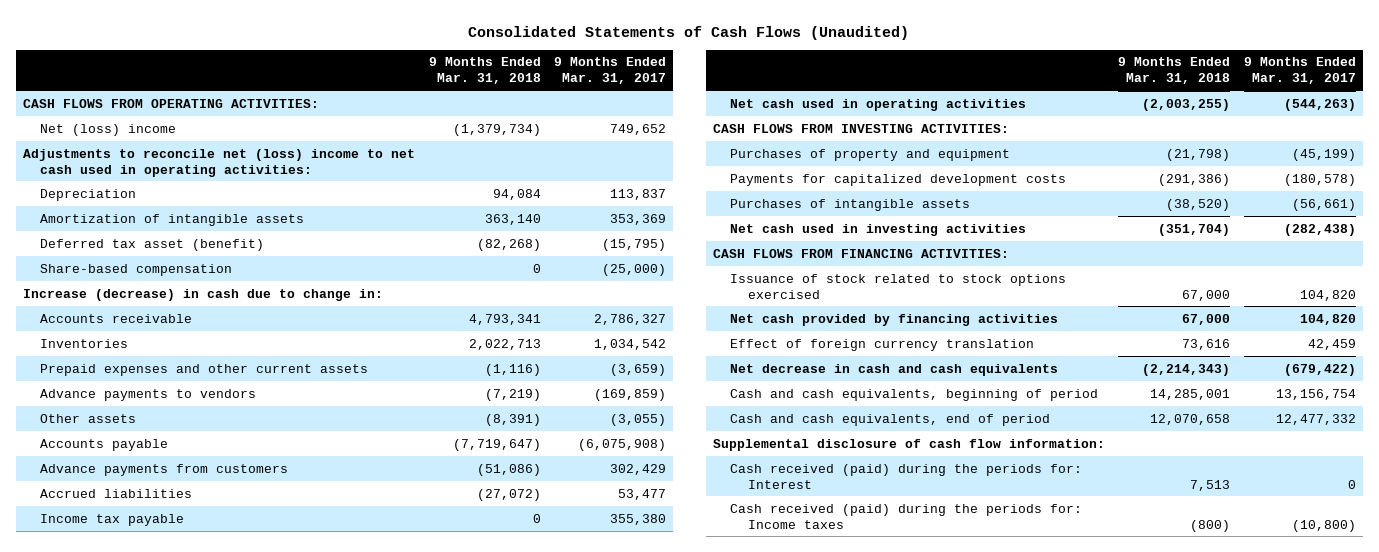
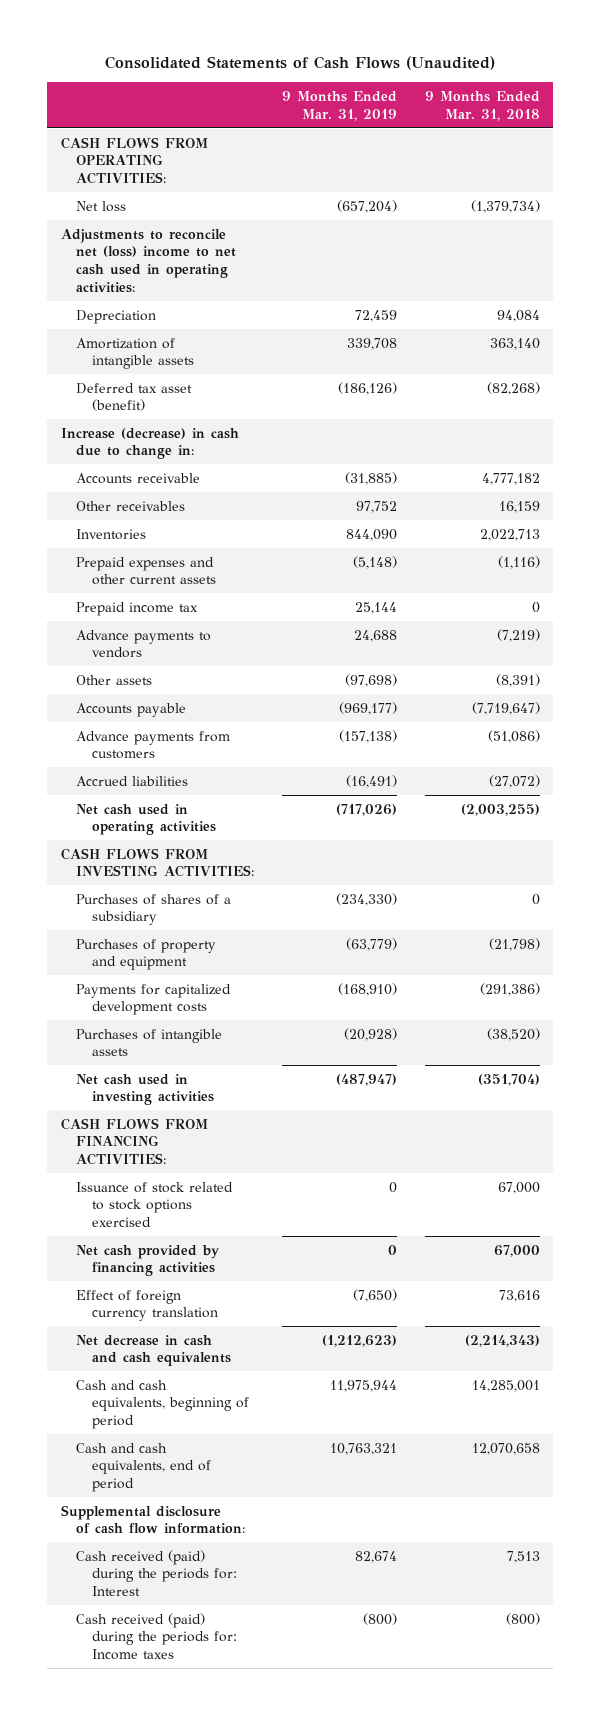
[554,57,667,85] 9 Months Ended Mar. 31, 2017 -> none
none -> [281,90,397,121] 9 Months Ended Mar. 31, 2019
[40,123,177,136] Net (loss) income -> [76,200,127,212] Net loss
[40,263,233,276] Share-based compensation -> none
[468,313,541,325] 4,793,341 -> [481,472,540,485] 4,777,182
none -> [76,500,186,511] Other receivables
none -> [76,601,199,616] Prepaid income tax
[40,513,185,526] Income tax payable -> none
none -> [76,893,232,926] Purchases of shares of a subsidiary

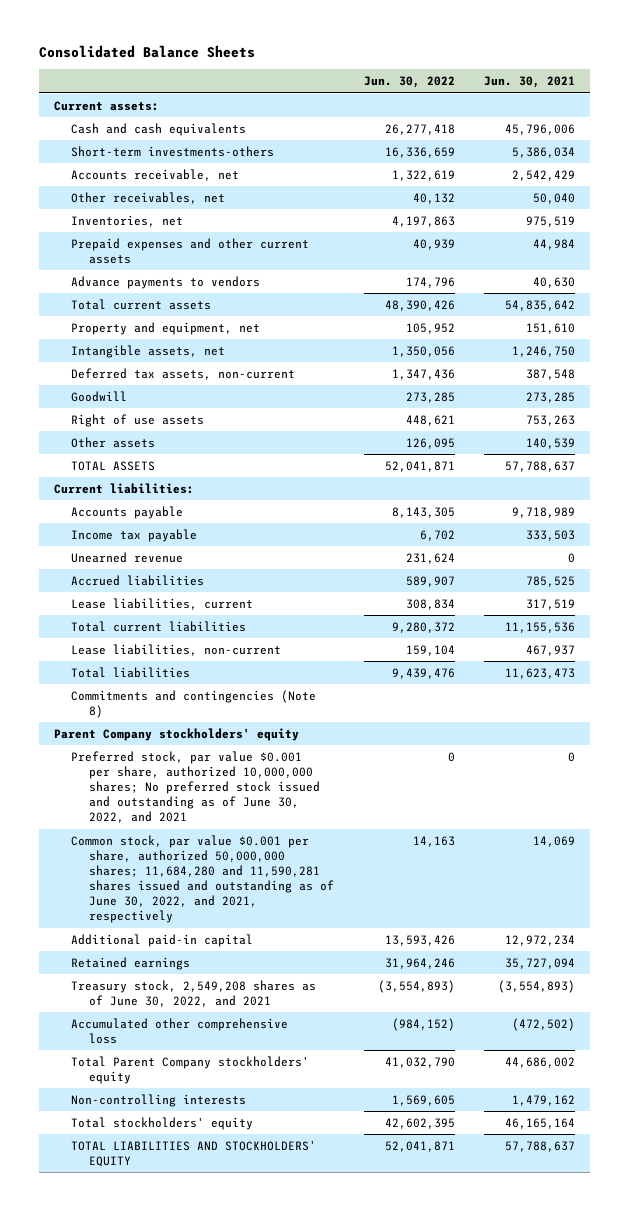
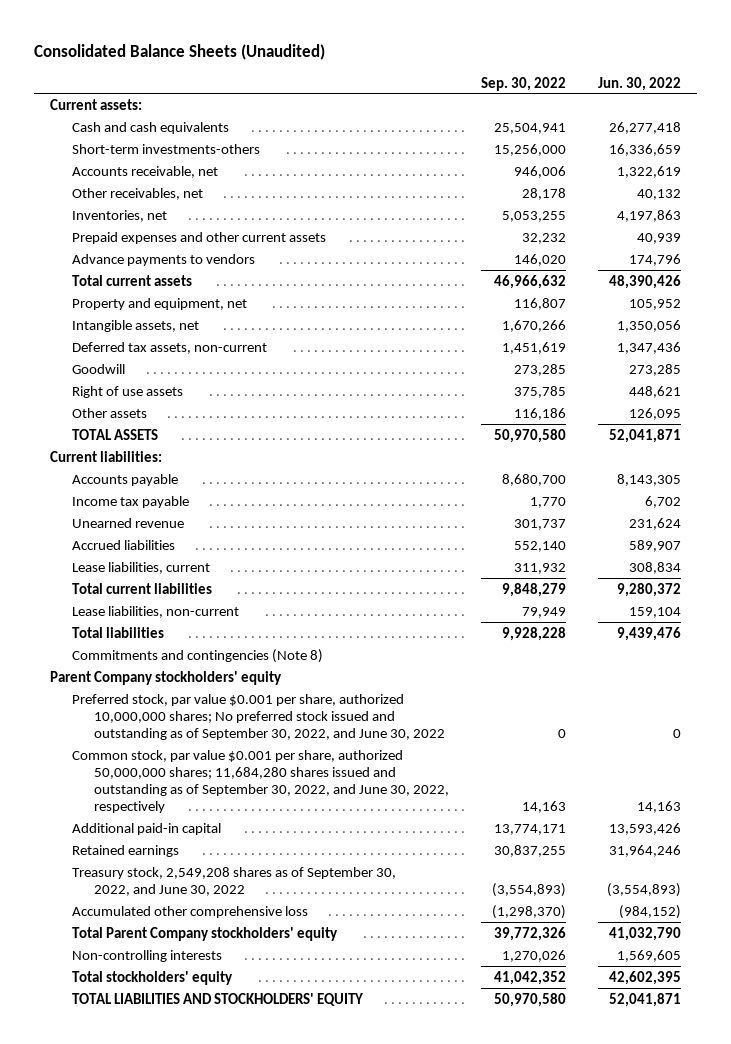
[38,45,255,59] Consolidated Balance Sheets -> [34,44,326,61] Consolidated Balance Sheets (Unaudited)
[484,76,576,89] Jun. 30, 2021 -> none
none -> [480,76,566,91] Sep. 30, 2022
[71,750,321,824] Preferred stock, par value $0.001 per share, authorized 10,000,000 shares; No preferred stock issued and outstanding as of June 30, 2022, and 2021 -> [71,693,445,741] Preferred stock, par value $0.001 per share, authorized 10,000,000 shares; No preferred stock issued and outstanding as of September 30, 2022, and June 30, 2022
[71,834,335,924] Common stock, par value $0.001 per share, authorized 50,000,000 shares; 11,684,280 and 11,590,281 shares issued and outstanding as of June 30, 2022, and 2021, respectively -> [71,749,449,814] Common stock, par value $0.001 per share, authorized 50,000,000 shares; 11,684,280 shares issued and outstanding as of September 30, 2022, and June 30, 2022, respectively
[71,979,317,1007] Treasury stock, 2,549,208 shares as of June 30, 2022, and 2021 -> [71,866,396,896] Treasury stock, 2,549,208 shares as of September 30, 2022, and June 30, 2022

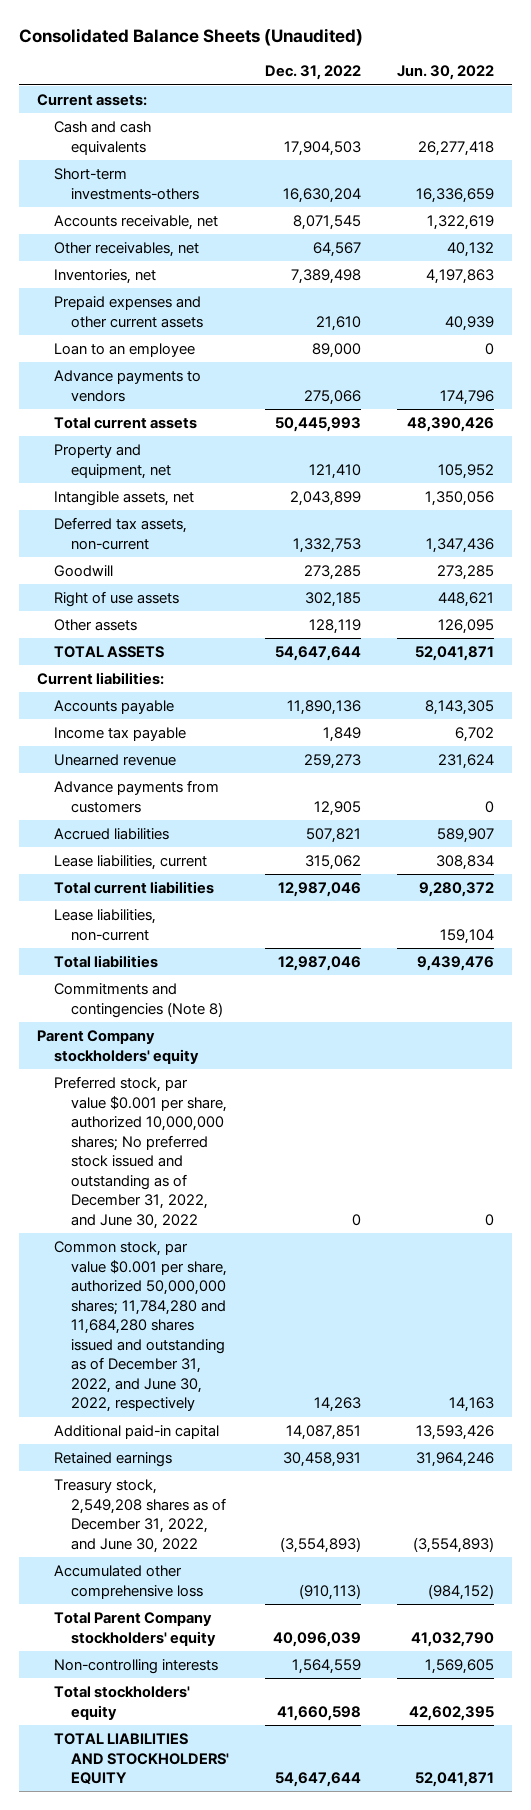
[480,76,566,91] Sep. 30, 2022 -> none
none -> [264,65,361,81] Dec. 31, 2022
none -> [53,342,195,357] Loan to an employee
none -> [53,779,219,813] Advance payments from customers
[71,693,445,741] Preferred stock, par value $0.001 per share, authorized 10,000,000 shares; No preferred stock issued and outstanding as of September 30, 2022, and June 30, 2022 -> [53,1075,227,1229] Preferred stock, par value $0.001 per share, authorized 10,000,000 shares; No preferred stock issued and outstanding as of December 31, 2022, and June 30, 2022
[71,749,449,814] Common stock, par value $0.001 per share, authorized 50,000,000 shares; 11,684,280 shares issued and outstanding as of September 30, 2022, and June 30, 2022, respectively -> [53,1240,227,1413] Common stock, par value $0.001 per share, authorized 50,000,000 shares; 11,784,280 and 11,684,280 shares issued and outstanding as of December 31, 2022, and June 30, 2022, respectively
[71,866,396,896] Treasury stock, 2,549,208 shares as of September 30, 2022, and June 30, 2022 -> [53,1478,226,1553] Treasury stock, 2,549,208 shares as of December 31, 2022, and June 30, 2022

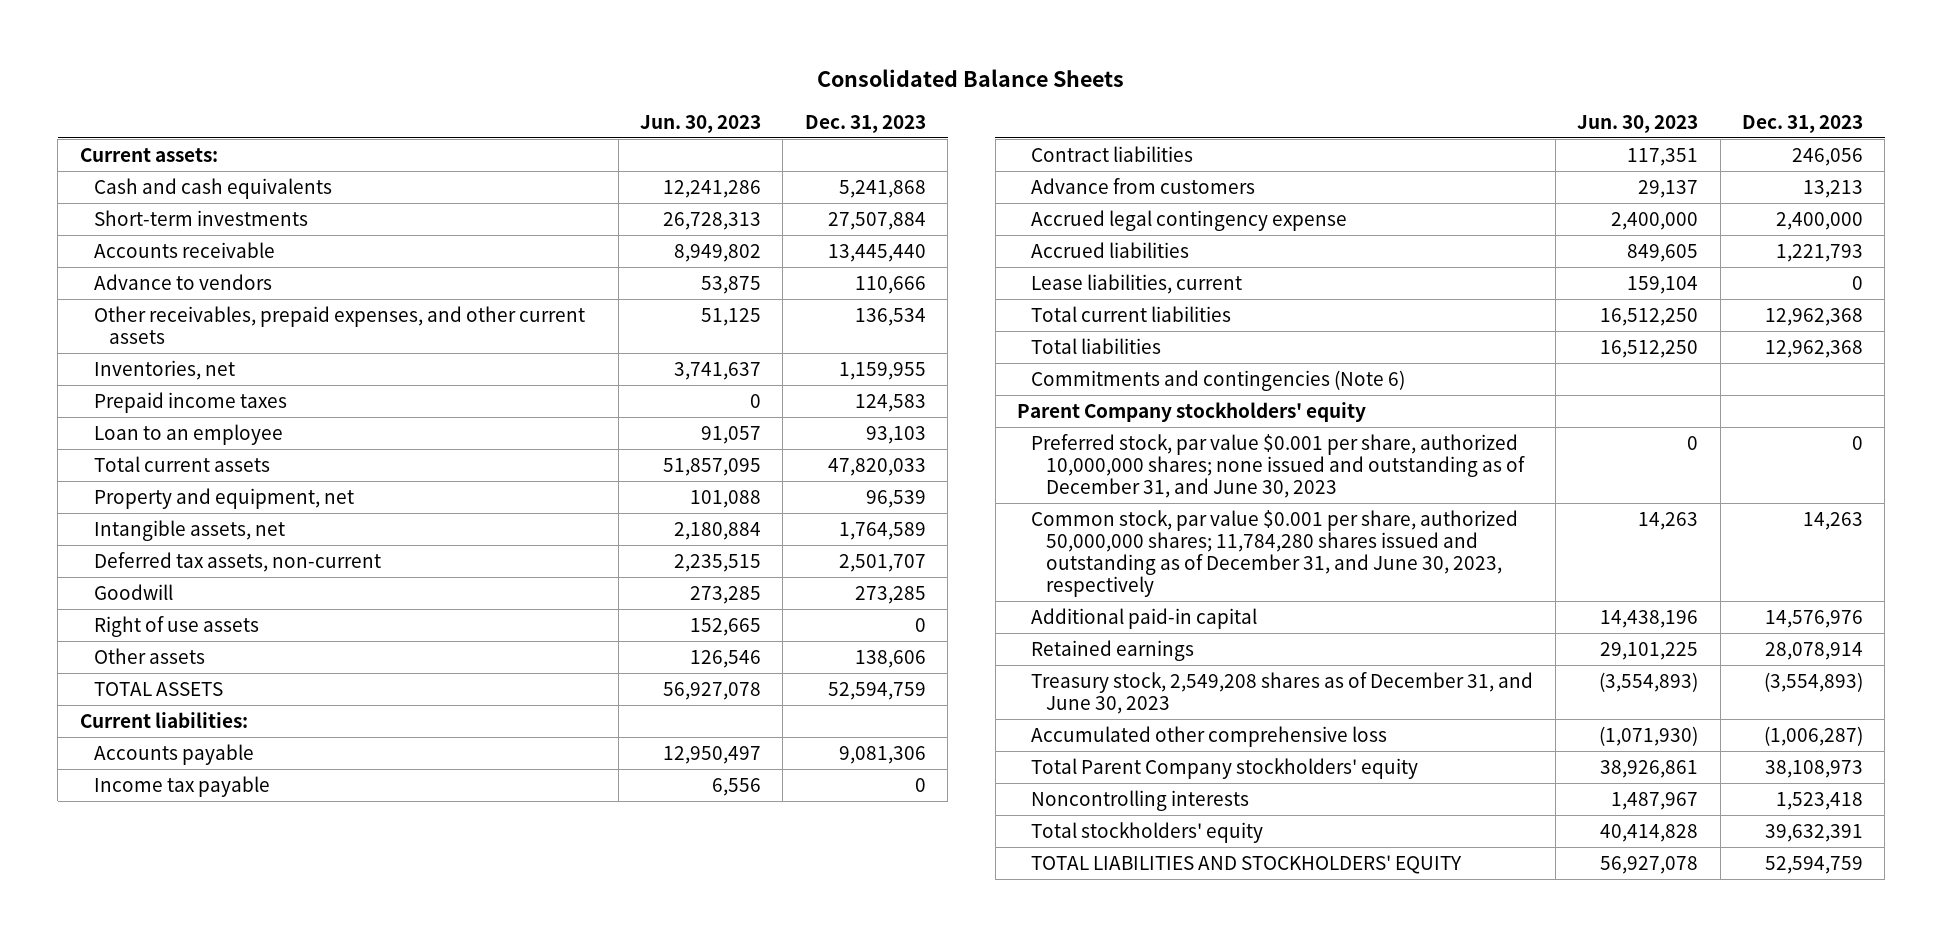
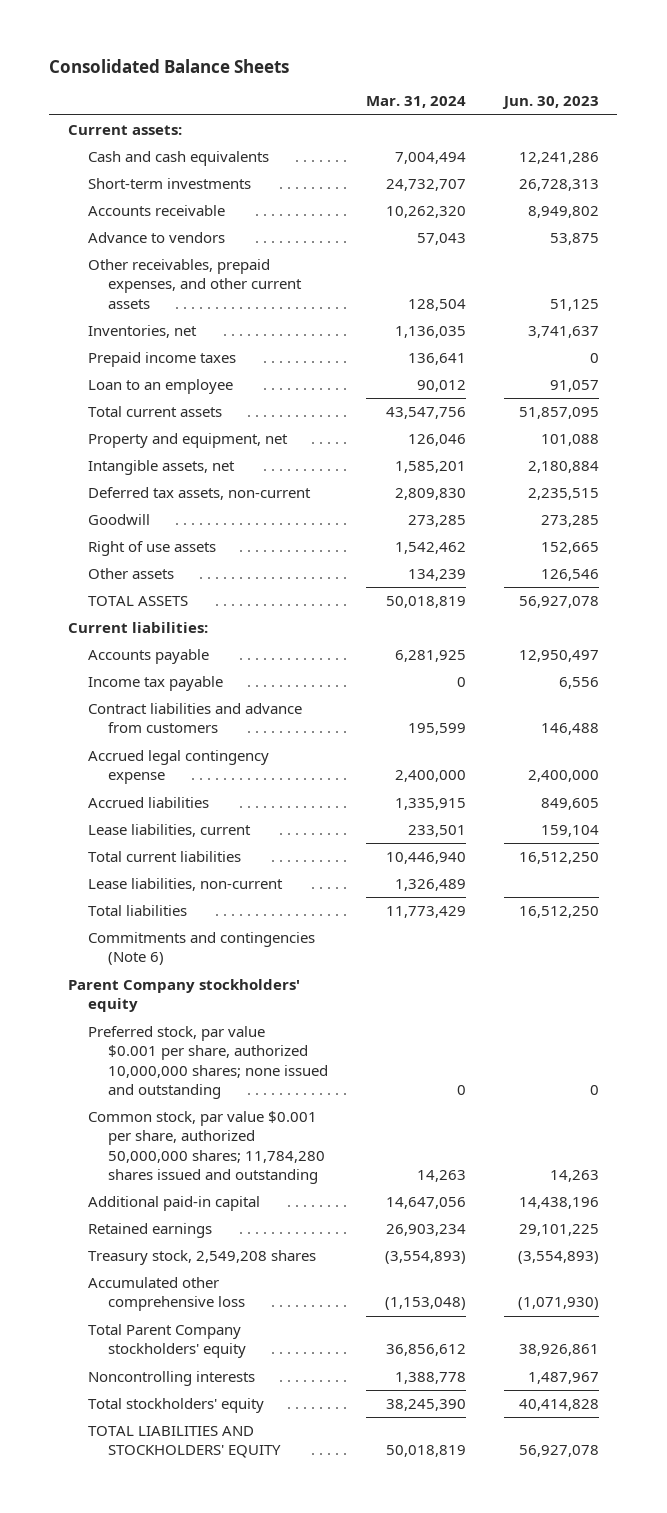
[804,114,926,133] Dec. 31, 2023 -> none
none -> [366,96,467,109] Mar. 31, 2024
[1031,177,1256,194] Advance from customers -> none
[1031,145,1194,162] Contract liabilities -> [88,703,303,734] Contract liabilities and advance from customers
[1627,147,1699,166] 117,351 -> [540,723,599,736] 146,488
none -> [88,878,284,892] Lease liabilities, non-current
[1031,433,1525,498] Preferred stock, par value $0.001 per share, authorized 10,000,000 shares; none issued and outstanding as of December 31, and June 30, 2023 -> [88,1026,329,1100] Preferred stock, par value $0.001 per share, authorized 10,000,000 shares; none issued and outstanding
[1031,509,1519,598] Common stock, par value $0.001 per share, authorized 50,000,000 shares; 11,784,280 shares issued and outstanding as of December 31, and June 30, 2023, respectively -> [88,1111,326,1185] Common stock, par value $0.001 per share, authorized 50,000,000 shares; 11,784,280 shares issued and outstanding
[1031,671,1534,714] Treasury stock, 2,549,208 shares as of December 31, and June 30, 2023 -> [88,1250,317,1266] Treasury stock, 2,549,208 shares

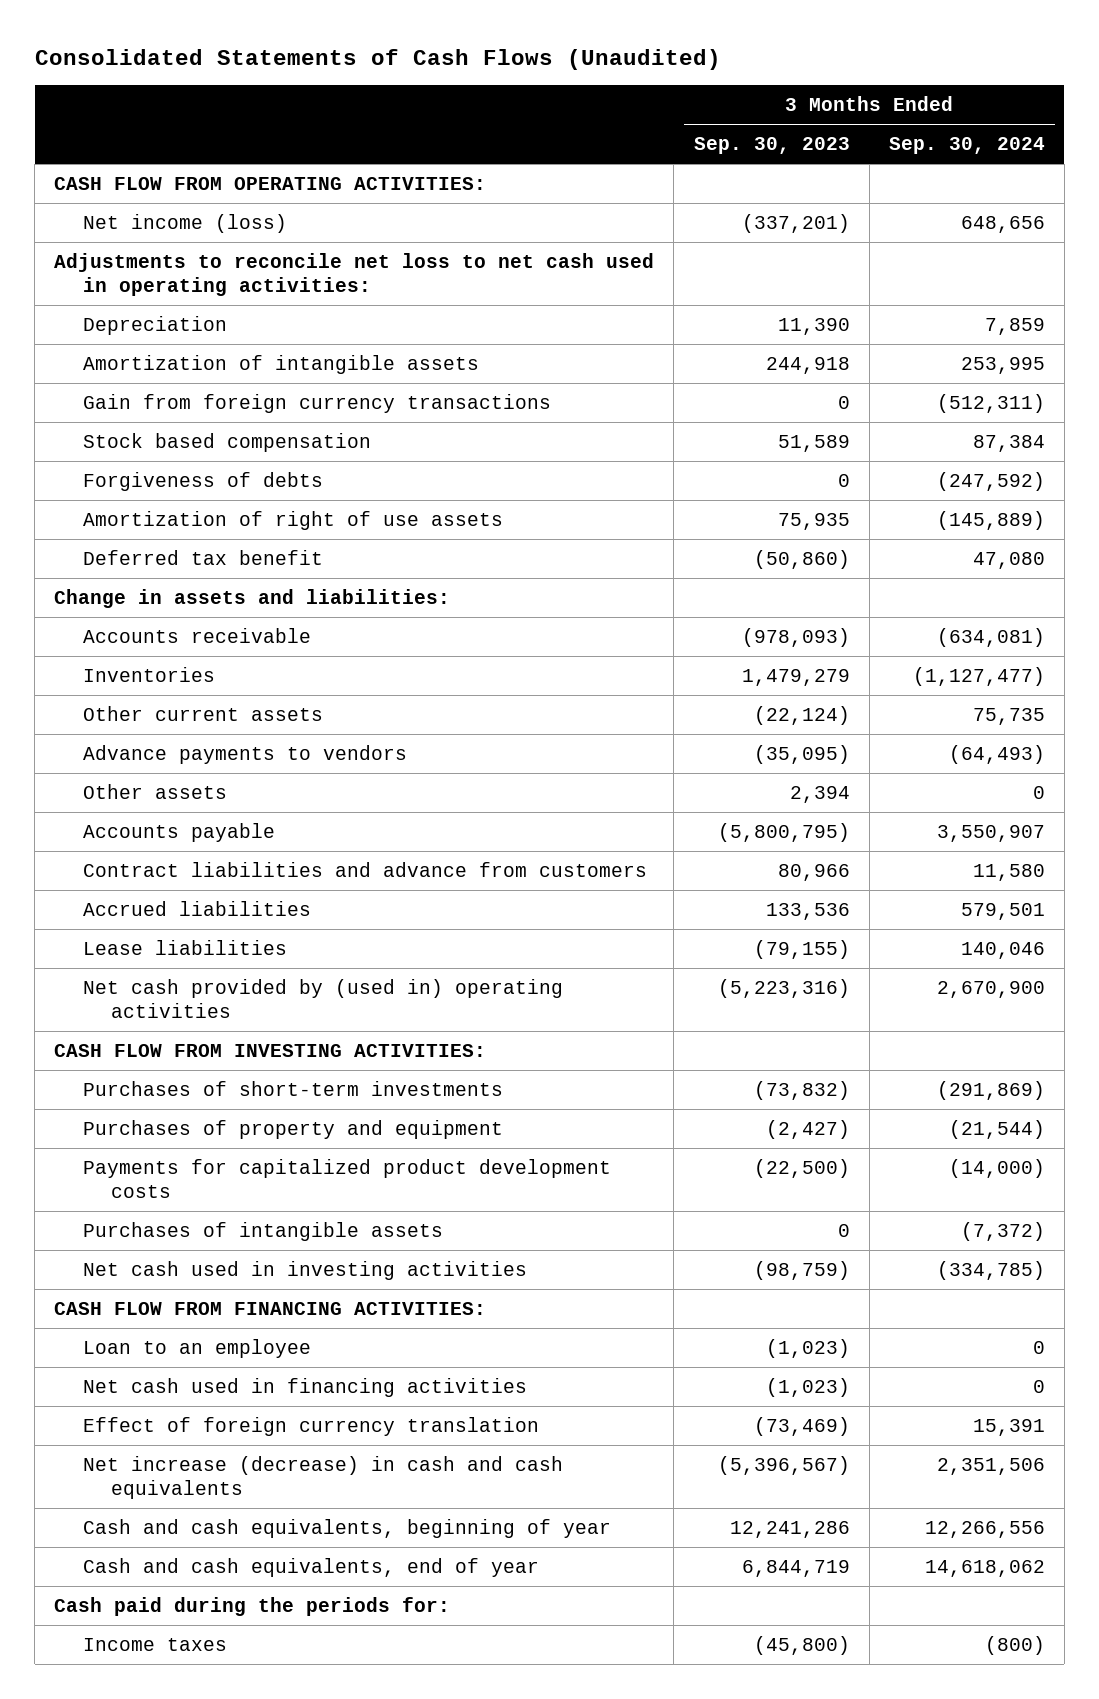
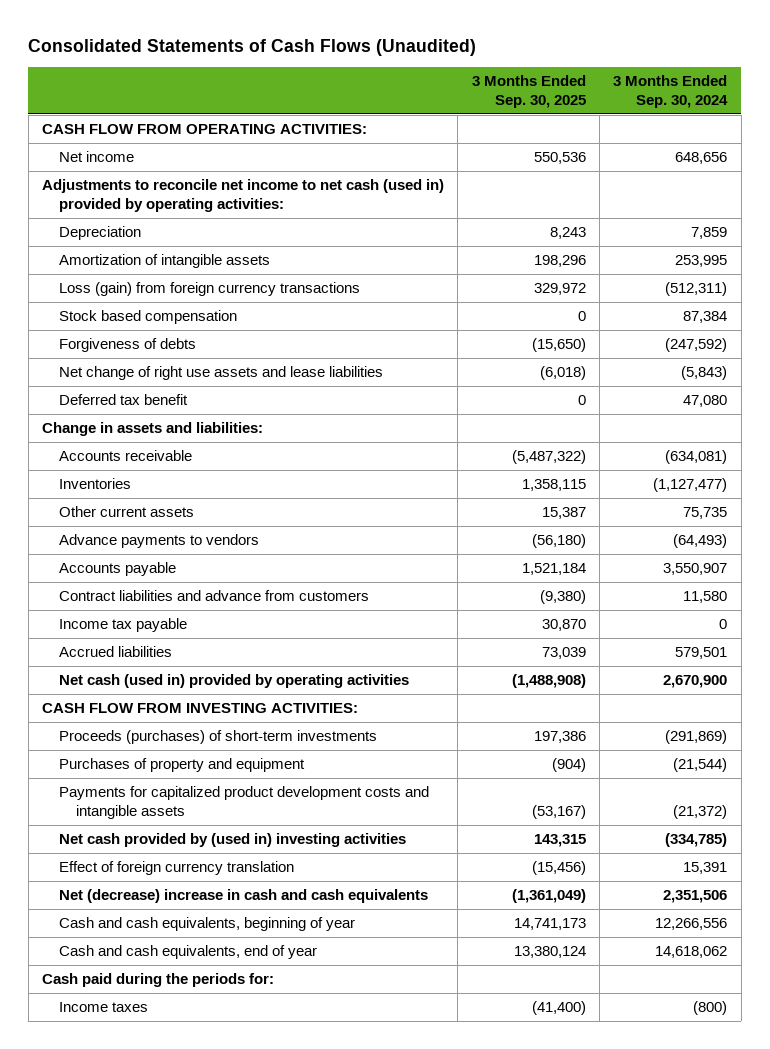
[693,137,850,155] Sep. 30, 2023 -> none
none -> [471,75,586,108] 3 Months Ended Sep. 30, 2025
[82,213,287,233] Net income (loss) -> [58,151,134,163] Net income
[54,252,655,297] Adjustments to reconcile net loss to net cash used in operating activities: -> [42,179,445,212] Adjustments to reconcile net income to net cash (used in) provided by operating activities:
[82,393,551,413] Gain from foreign currency transactions -> [58,282,360,297] Loss (gain) from foreign currency transactions
[82,510,503,530] Amortization of right of use assets -> none
none -> [58,366,383,381] Net change of right use assets and lease liabilities
[82,783,227,799] Other assets -> none
none -> [58,618,187,633] Income tax payable
[82,939,287,955] Lease liabilities -> none
[82,978,563,1019] Net cash provided by (used in) operating activities -> [58,674,409,689] Net cash (used in) provided by operating activities
[82,1080,503,1096] Purchases of short-term investments -> [58,730,377,745] Proceeds (purchases) of short-term investments
[82,1221,443,1241] Purchases of intangible assets -> none
[54,1301,487,1315] CASH FLOW FROM FINANCING ACTIVITIES: -> none
[82,1338,311,1358] Loan to an employee -> none
[82,1377,527,1397] Net cash used in financing activities -> none
[82,1158,611,1199] Payments for capitalized product development costs -> [58,786,429,819] Payments for capitalized product development costs and intangible assets
[948,1158,1045,1178] (14,000) -> [673,804,728,819] (21,372)
[82,1260,527,1280] Net cash used in investing activities -> [58,833,406,848] Net cash provided by (used in) investing activities
[82,1455,563,1500] Net increase (decrease) in cash and cash equivalents -> [58,889,428,904] Net (decrease) increase in cash and cash equivalents

